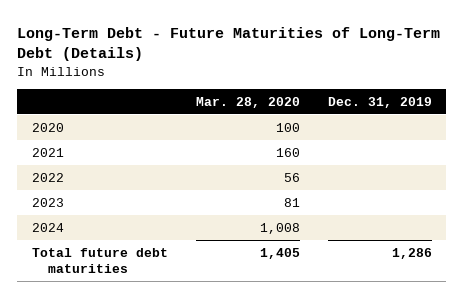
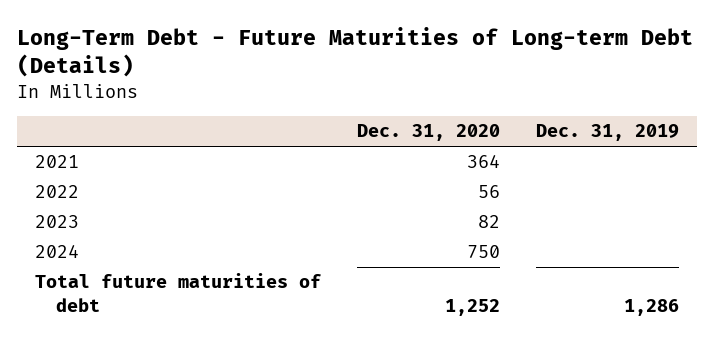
[17,26,441,62] Long-Term Debt - Future Maturities of Long-Term Debt (Details) -> [16,27,693,78] Long-Term Debt - Future Maturities of Long-term Debt (Details)
[195,96,300,108] Mar. 28, 2020 -> none
none -> [356,124,500,142] Dec. 31, 2020
[31,122,64,132] 2020 -> none
[31,247,168,273] Total future debt maturities -> [34,273,321,312] Total future maturities of debt

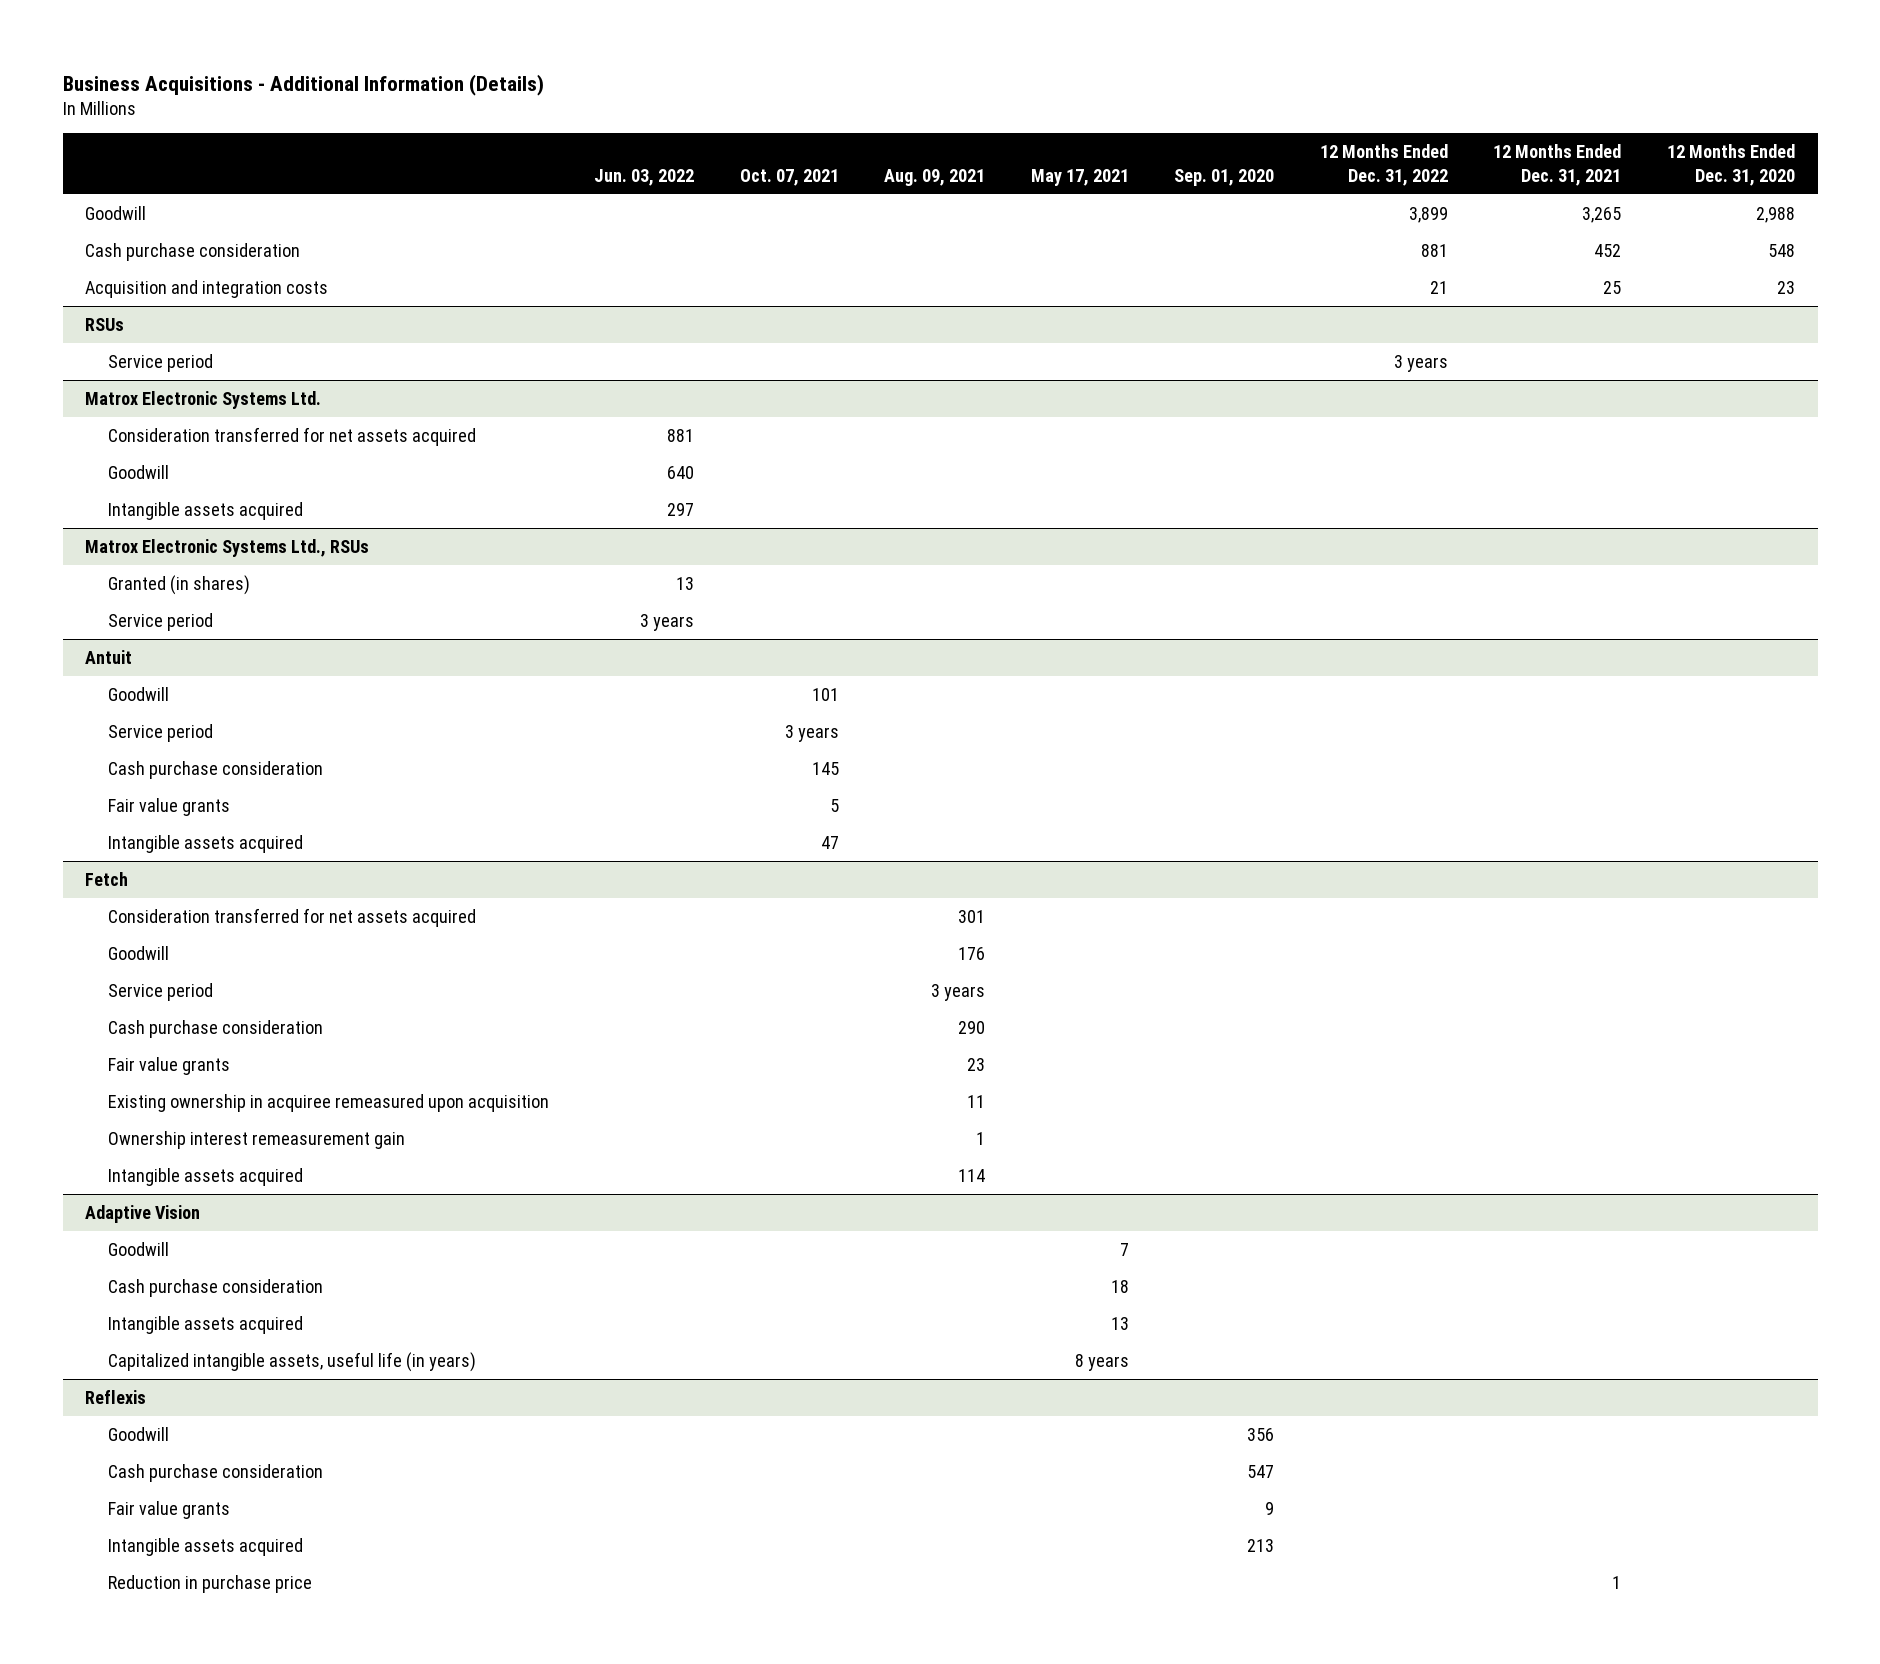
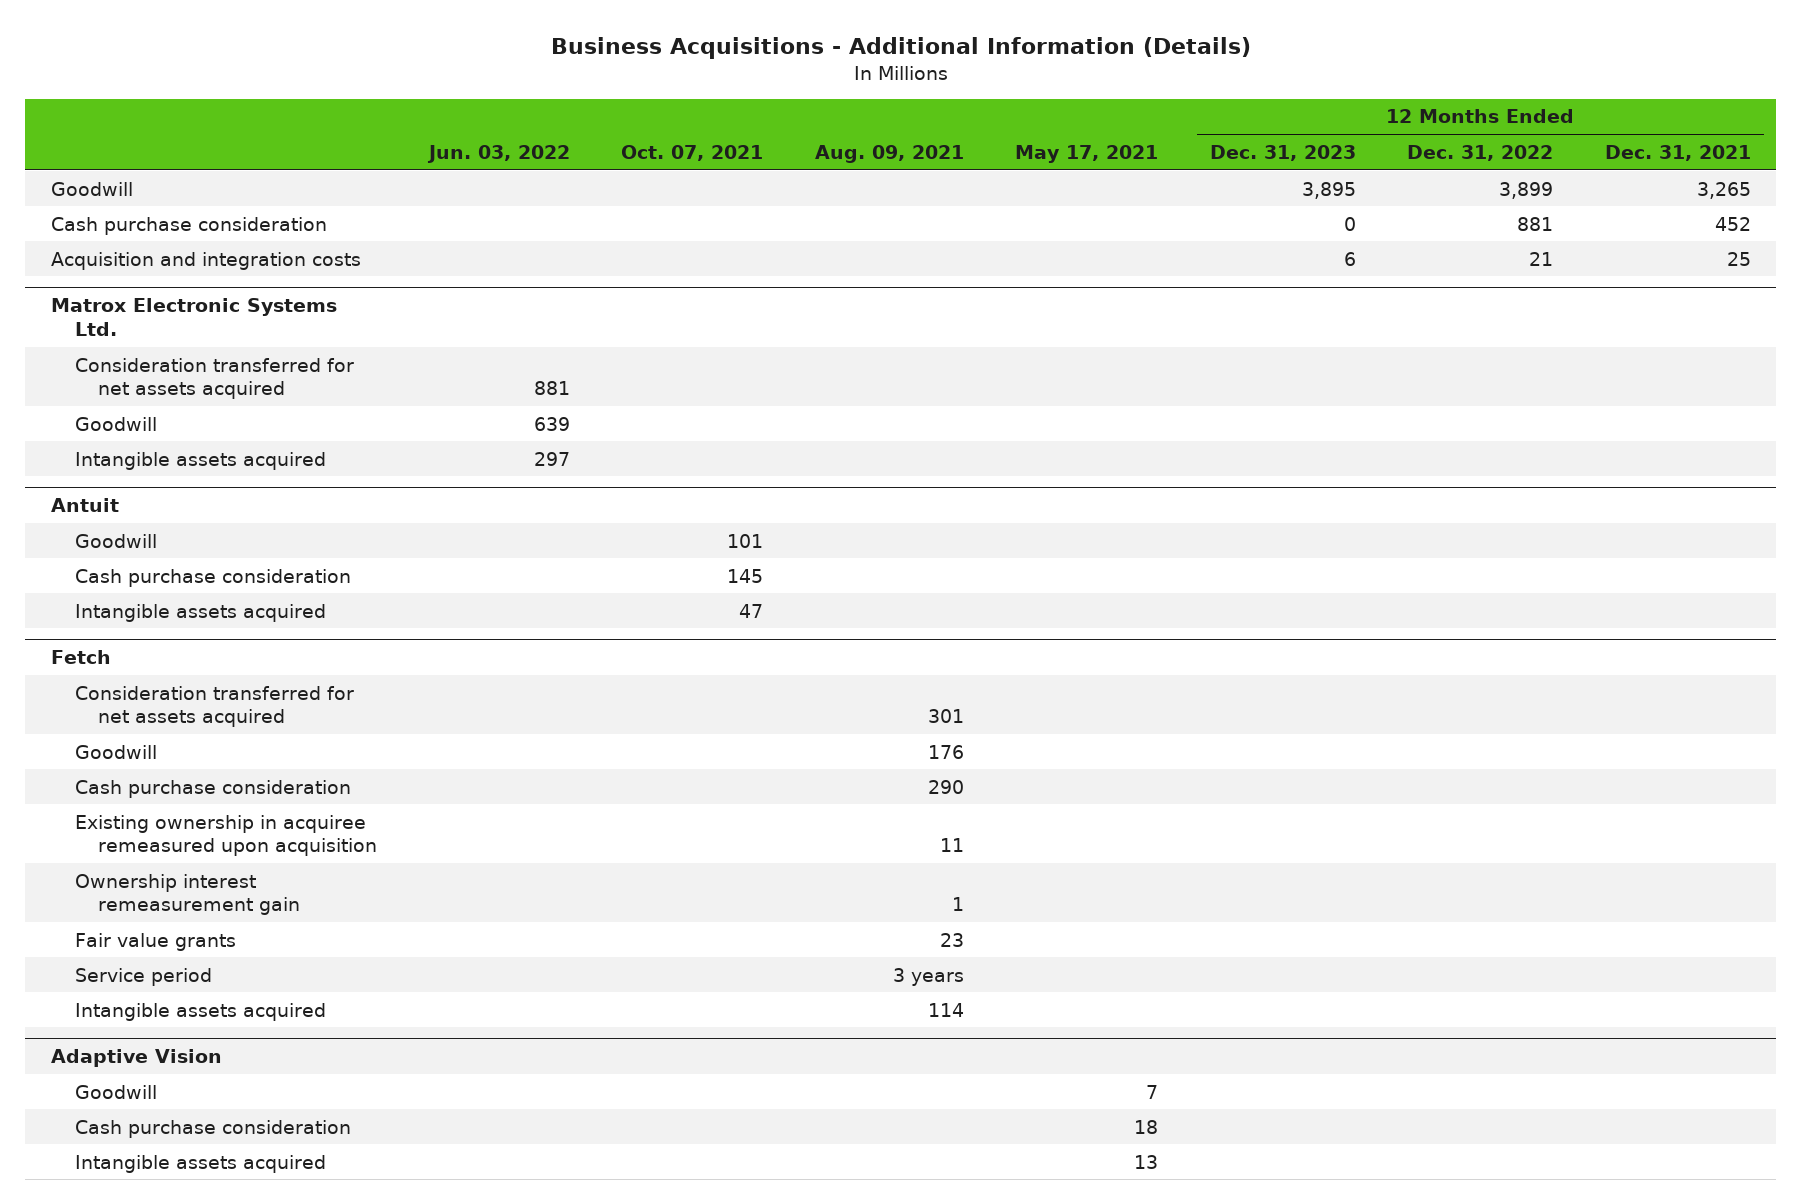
[1174,168,1275,186] Sep. 01, 2020 -> none
[1666,144,1795,186] 12 Months Ended Dec. 31, 2020 -> none
none -> [1209,144,1356,161] Dec. 31, 2023
[85,317,125,331] RSUs -> none
[107,353,213,372] Service period -> none
[667,465,695,479] 640 -> [533,416,570,431] 639
[85,538,370,557] Matrox Electronic Systems Ltd., RSUs -> none
[107,574,250,595] Granted (in shares) -> none
[107,612,213,631] Service period -> none
[107,723,213,742] Service period -> none
[107,797,230,816] Fair value grants -> none
[107,1056,230,1075] Fair value grants -> [74,932,236,951] Fair value grants
[107,982,213,1001] Service period -> [74,967,212,986] Service period
[107,1351,476,1372] Capitalized intangible assets, useful life (in years) -> none
[85,1389,147,1404] Reflexis -> none
[107,1426,169,1441] Goodwill -> none
[107,1463,323,1482] Cash purchase consideration -> none
[107,1500,230,1519] Fair value grants -> none
[107,1537,303,1556] Intangible assets acquired -> none
[107,1574,312,1593] Reduction in purchase price -> none

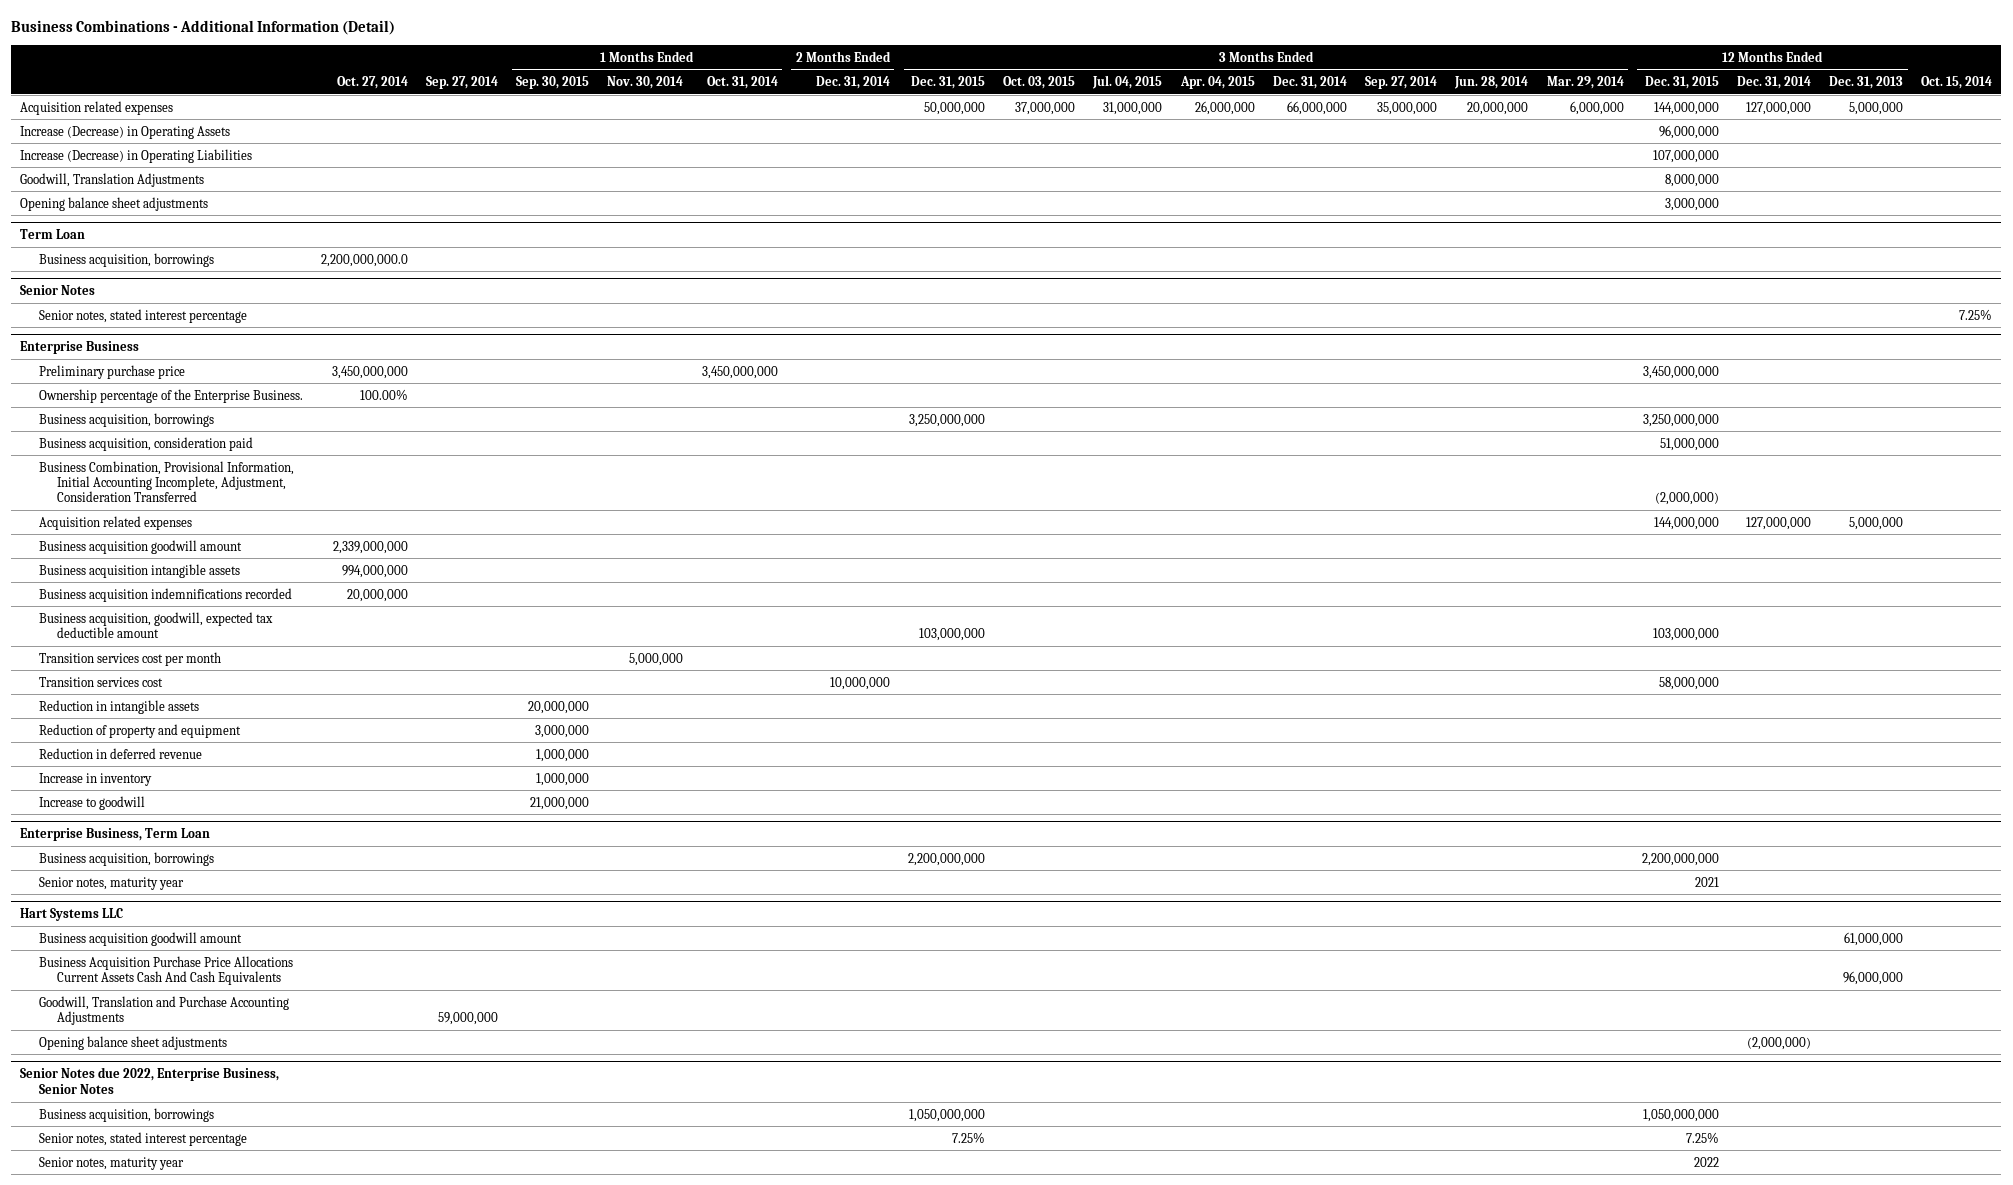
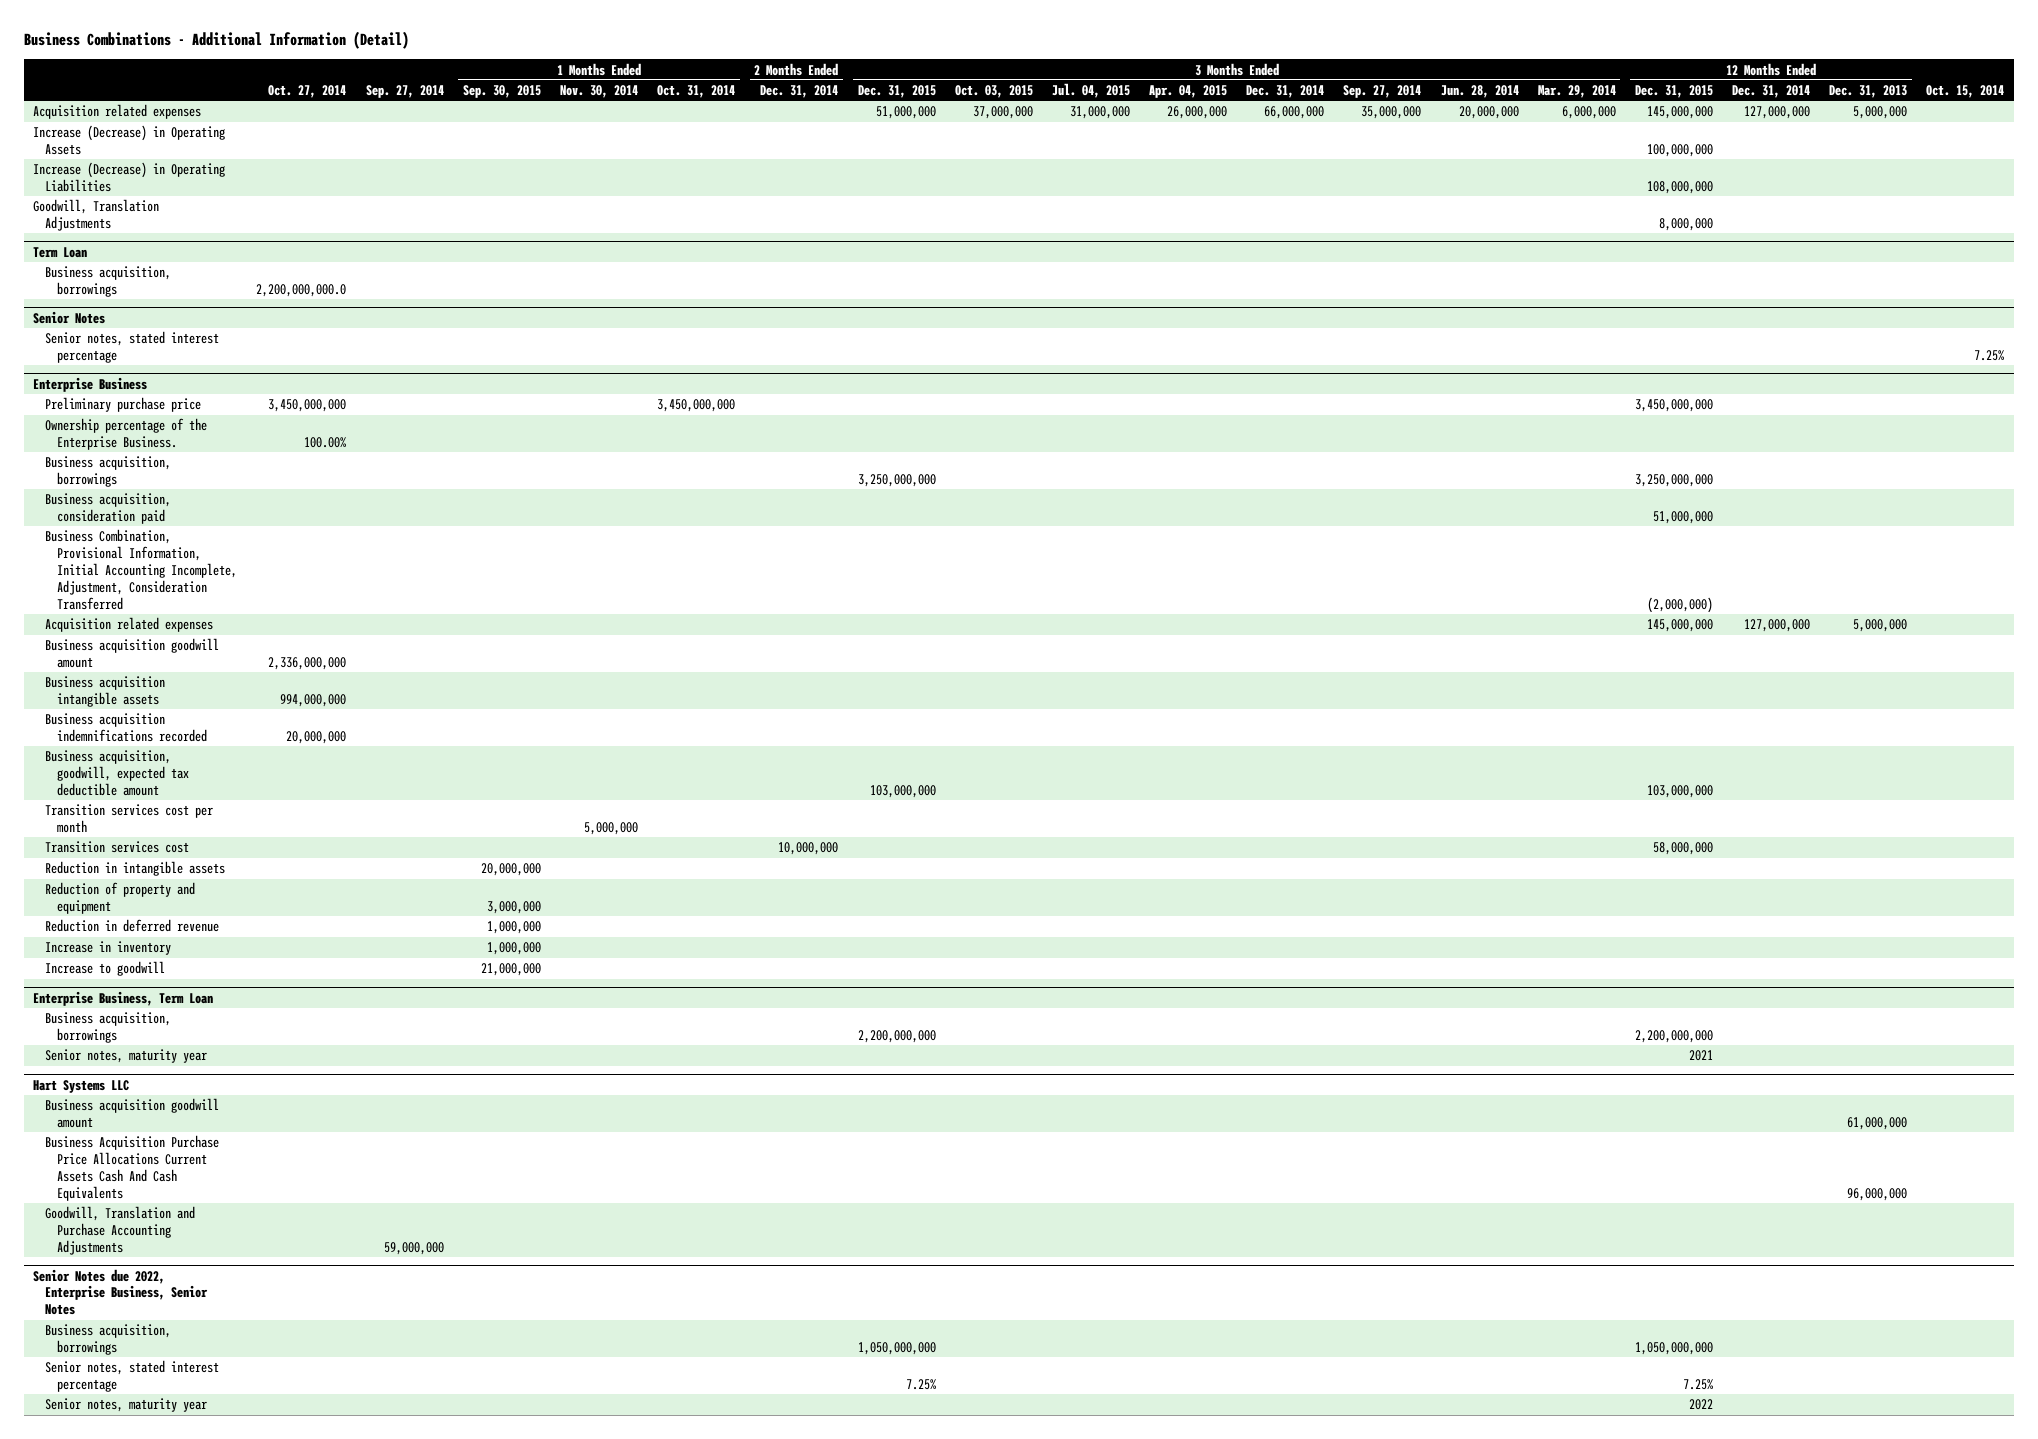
[924,101,986,115] 50,000,000 -> [875,106,936,120] 51,000,000
[1653,101,1719,115] 144,000,000 -> [1646,106,1713,120] 145,000,000
[1658,124,1719,139] 96,000,000 -> [1646,144,1713,158] 100,000,000
[1652,149,1719,163] 107,000,000 -> [1646,181,1713,195] 108,000,000
[20,196,209,211] Opening balance sheet adjustments -> none
[1653,516,1719,530] 144,000,000 -> [1646,619,1713,633] 145,000,000
[332,540,408,554] 2,339,000,000 -> [268,657,347,671] 2,336,000,000
[38,1035,227,1050] Opening balance sheet adjustments -> none

